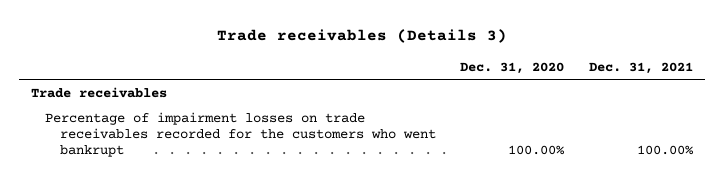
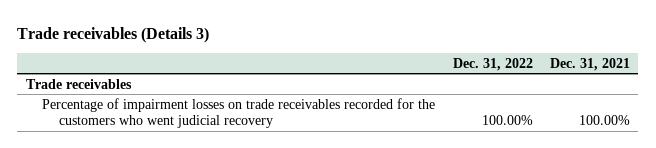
[460,61,565,74] Dec. 31, 2020 -> none
none -> [452,57,533,71] Dec. 31, 2022
[45,111,436,157] Percentage of impairment losses on trade receivables recorded for the customers who went bankrupt -> [42,97,436,129] Percentage of impairment losses on trade receivables recorded for the customers who went judicial recovery

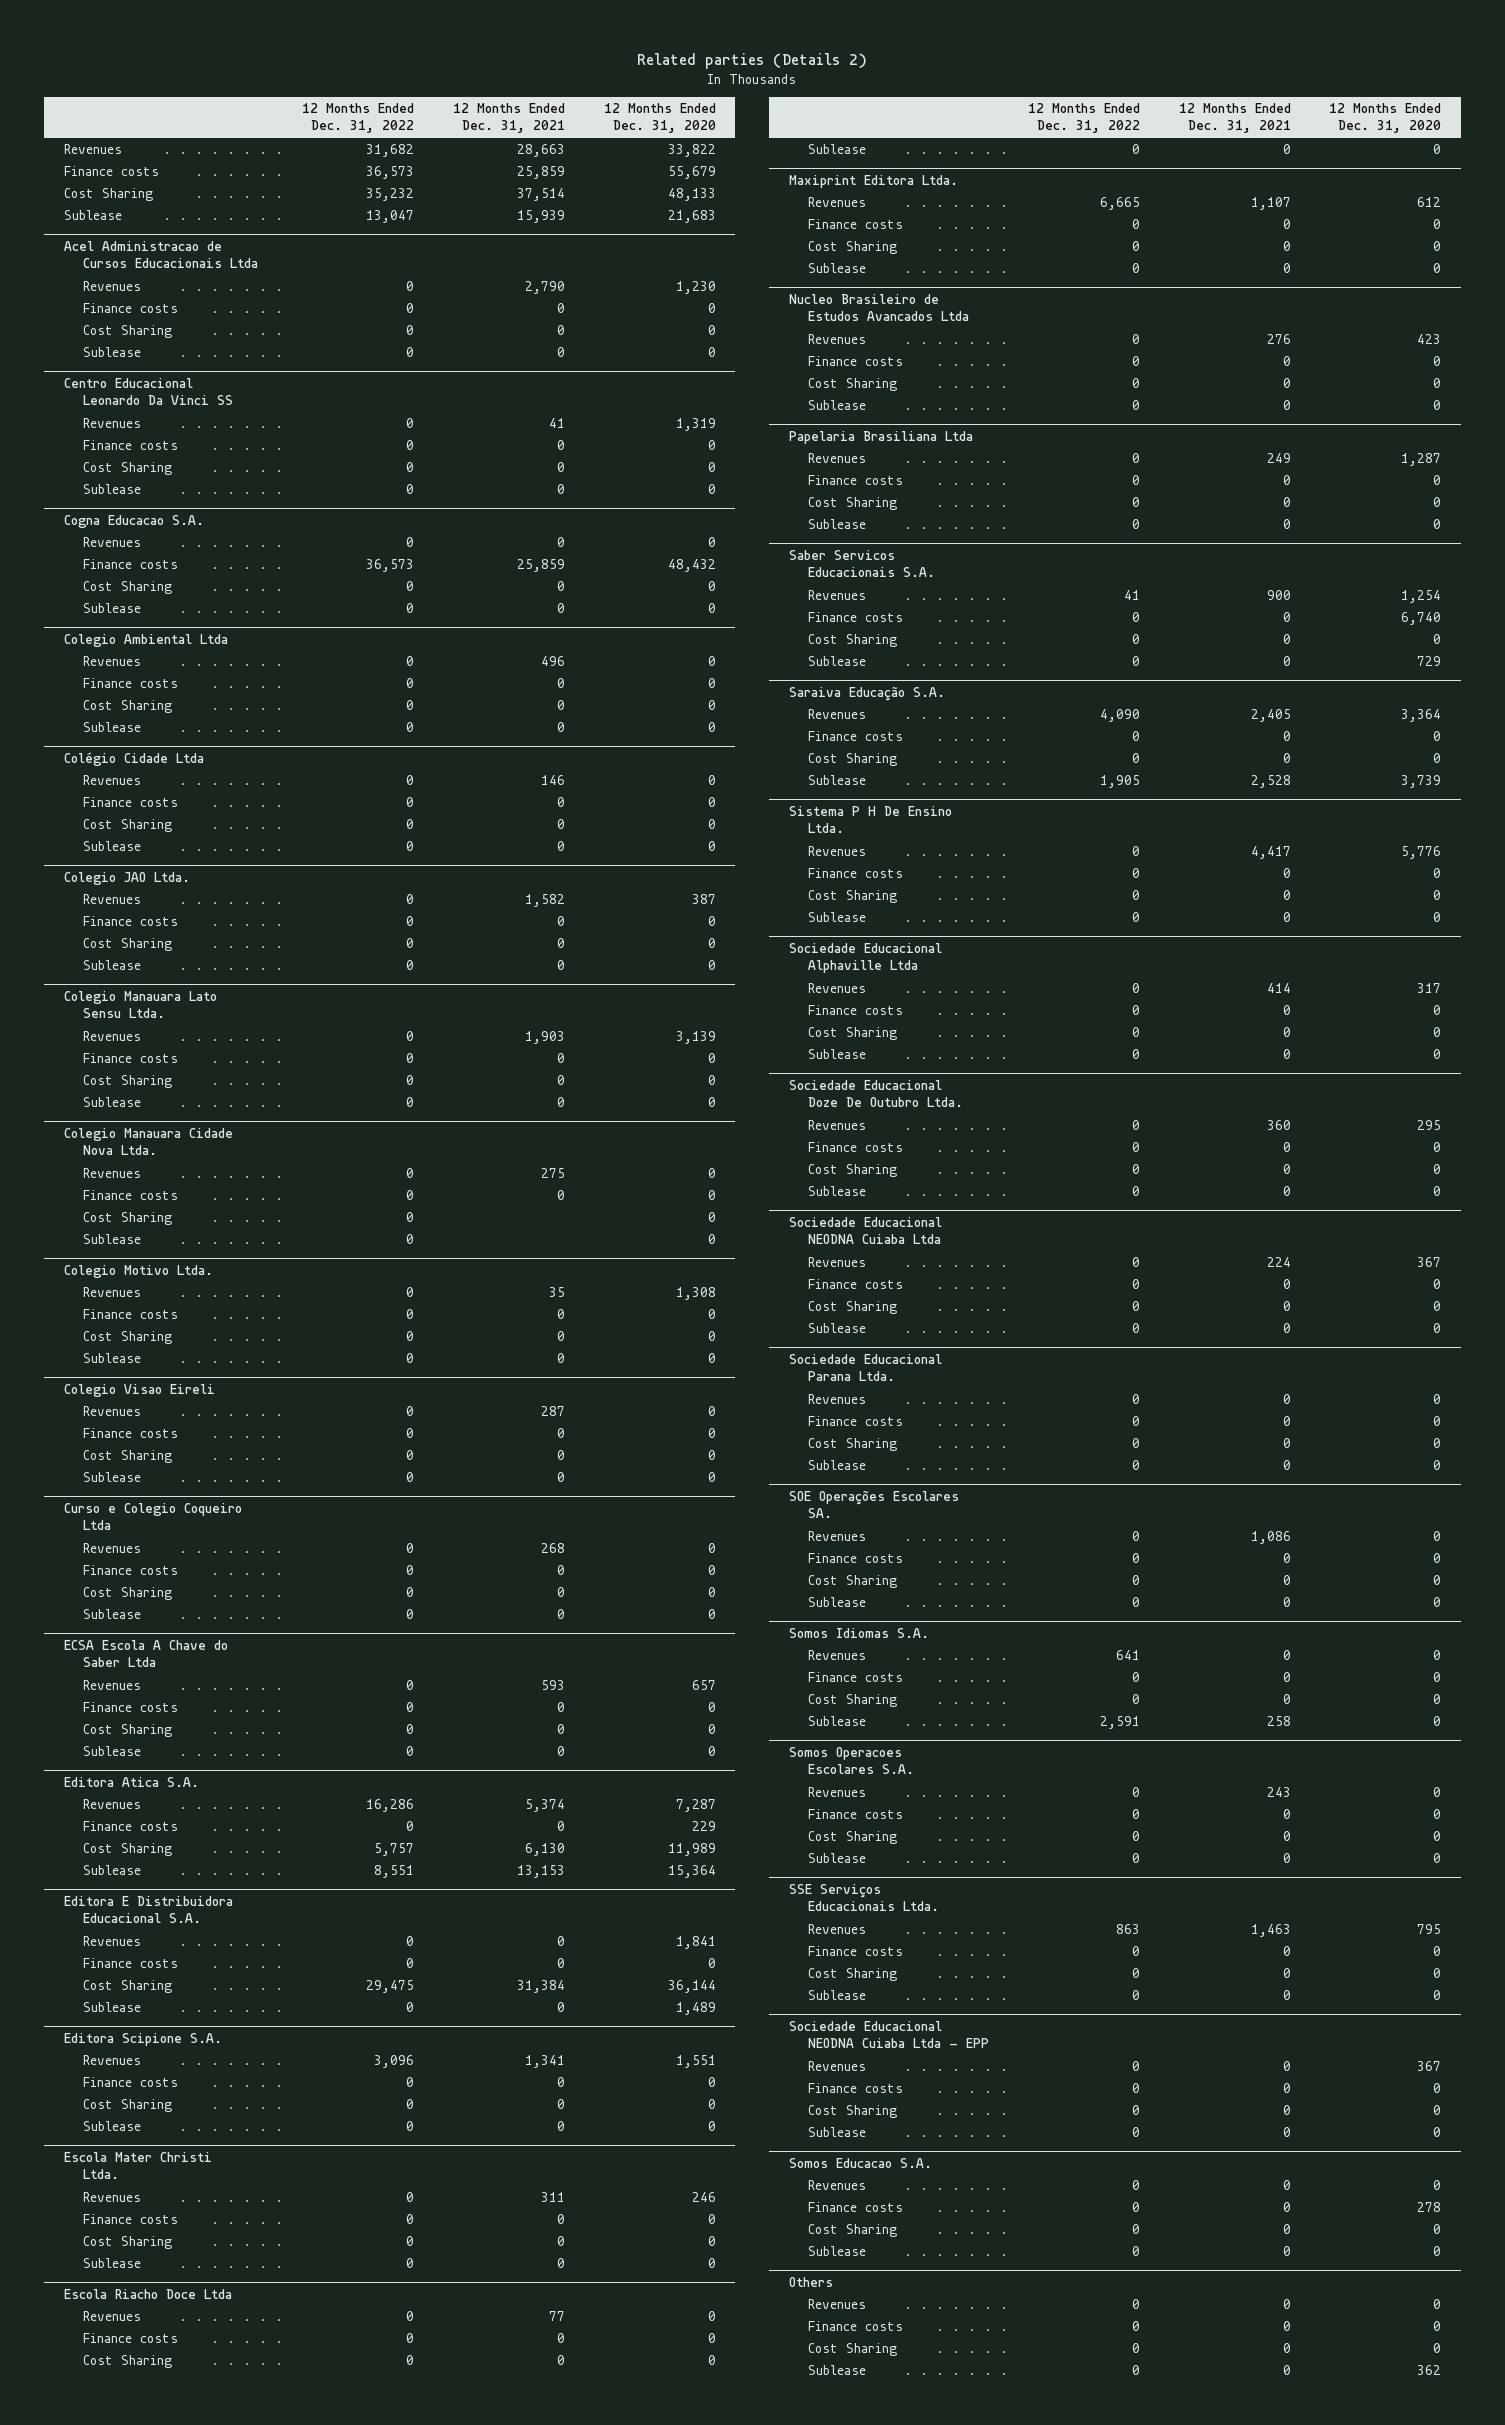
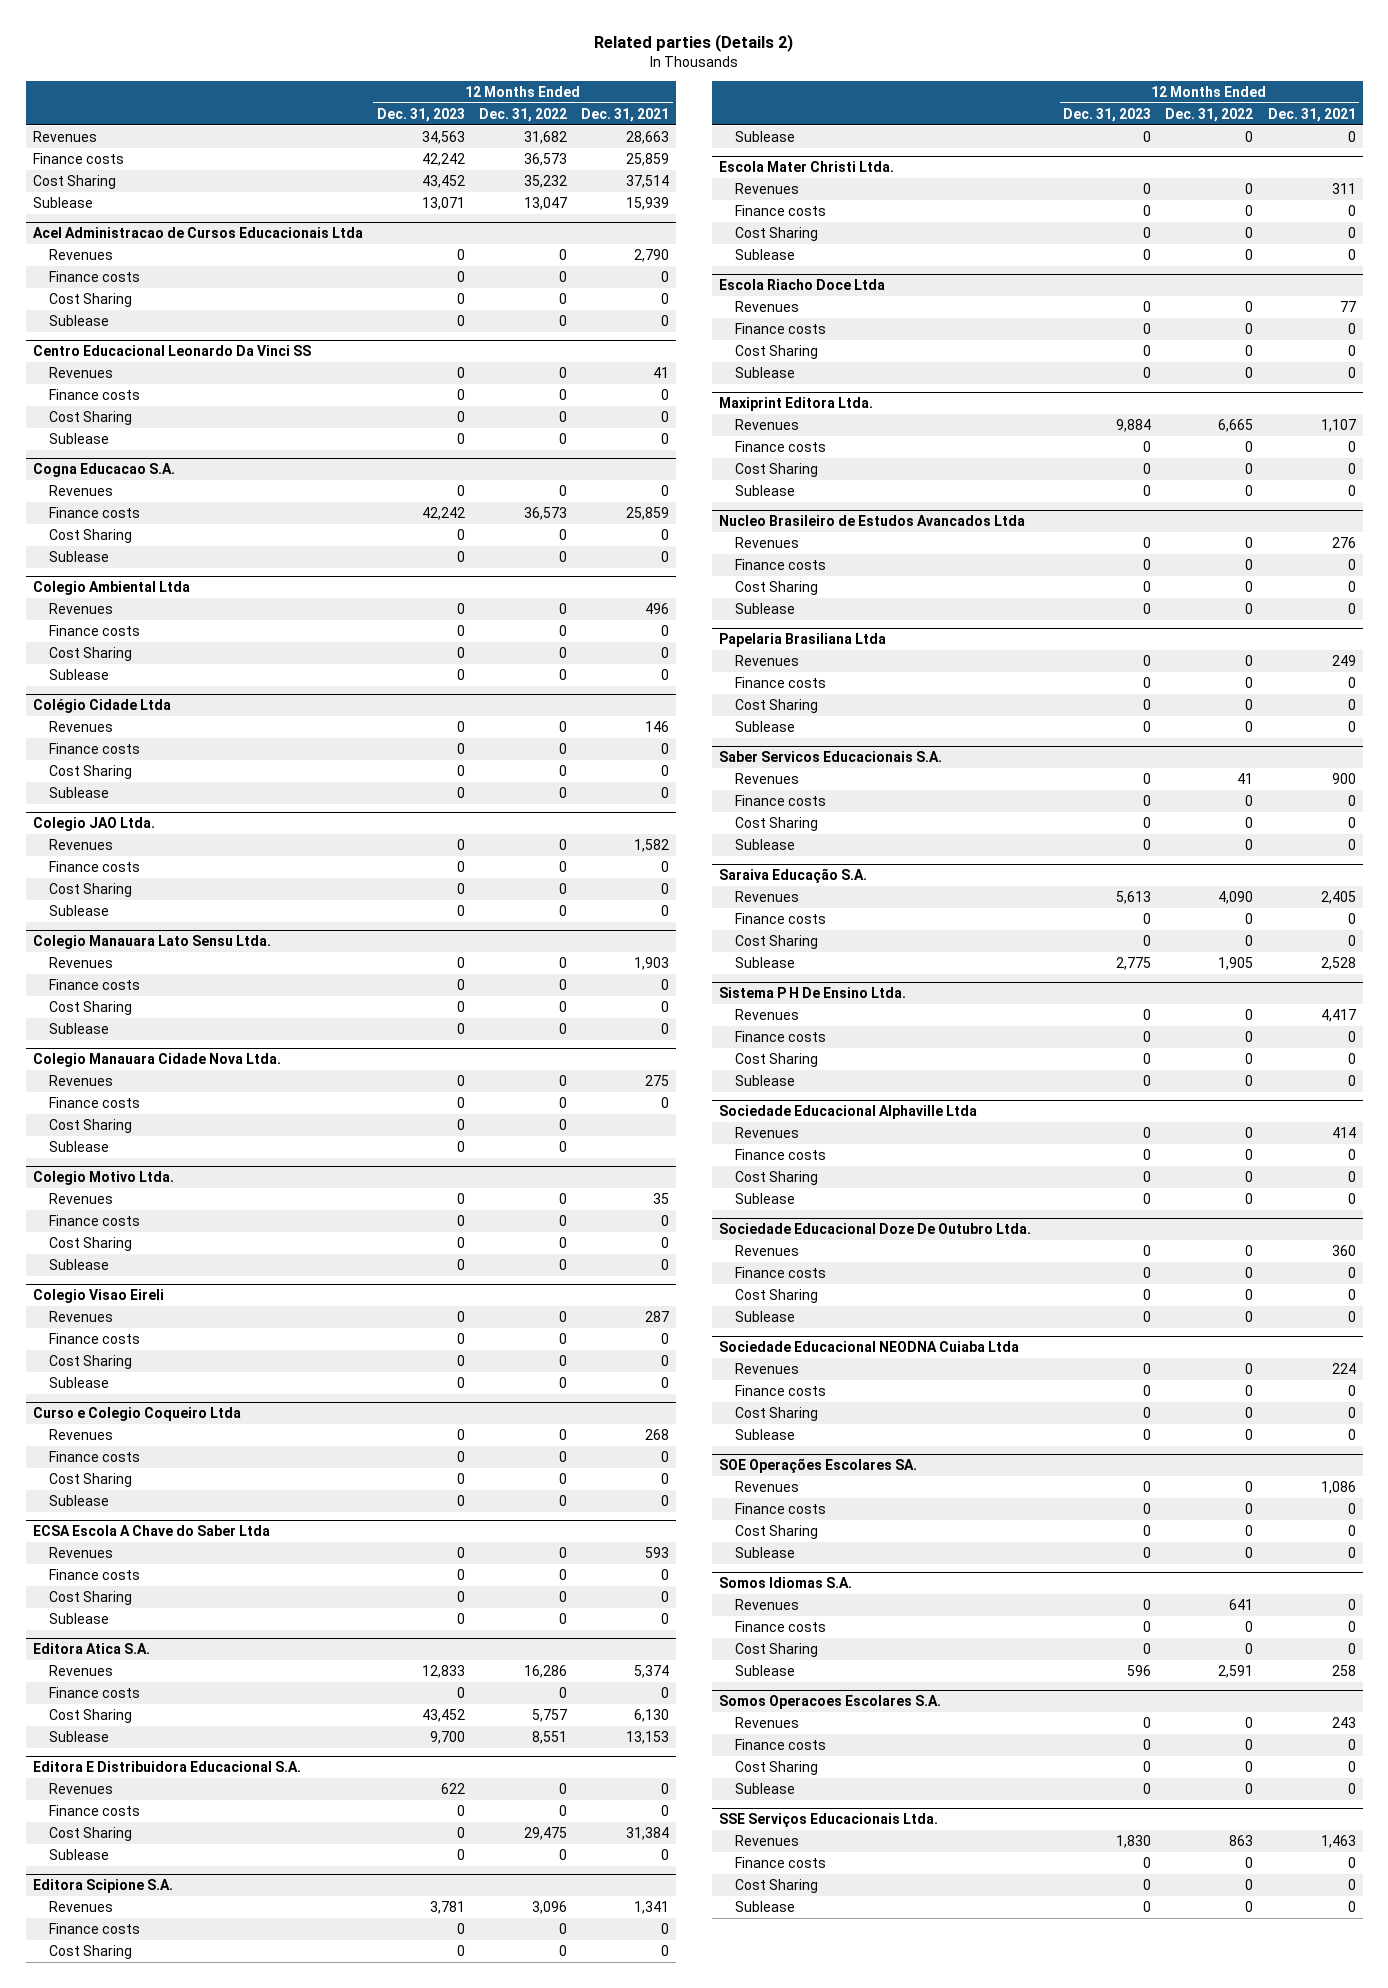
[604,103,717,134] 12 Months Ended Dec. 31, 2020 -> none
none -> [376,107,465,122] Dec. 31, 2023
[788,1353,942,1382] Sociedade Educacional Parana Ltda. -> none
[807,1393,866,1404] Revenues -> none
[807,1415,903,1426] Finance costs -> none
[807,1437,897,1451] Cost Sharing -> none
[807,1459,866,1470] Sublease -> none
[788,2020,989,2049] Sociedade Educacional NEODNA Cuiaba Ltda - EPP -> none
[807,2060,866,2071] Revenues -> none
[807,2082,903,2093] Finance costs -> none
[807,2104,897,2118] Cost Sharing -> none
[807,2126,866,2137] Sublease -> none
[788,2157,932,2168] Somos Educacao S.A. -> none
[807,2179,866,2190] Revenues -> none
[807,2201,903,2212] Finance costs -> none
[807,2223,897,2237] Cost Sharing -> none
[807,2245,866,2256] Sublease -> none
[788,2276,833,2287] Others -> none
[807,2298,866,2309] Revenues -> none
[807,2320,903,2331] Finance costs -> none
[807,2342,897,2356] Cost Sharing -> none
[807,2364,866,2375] Sublease -> none

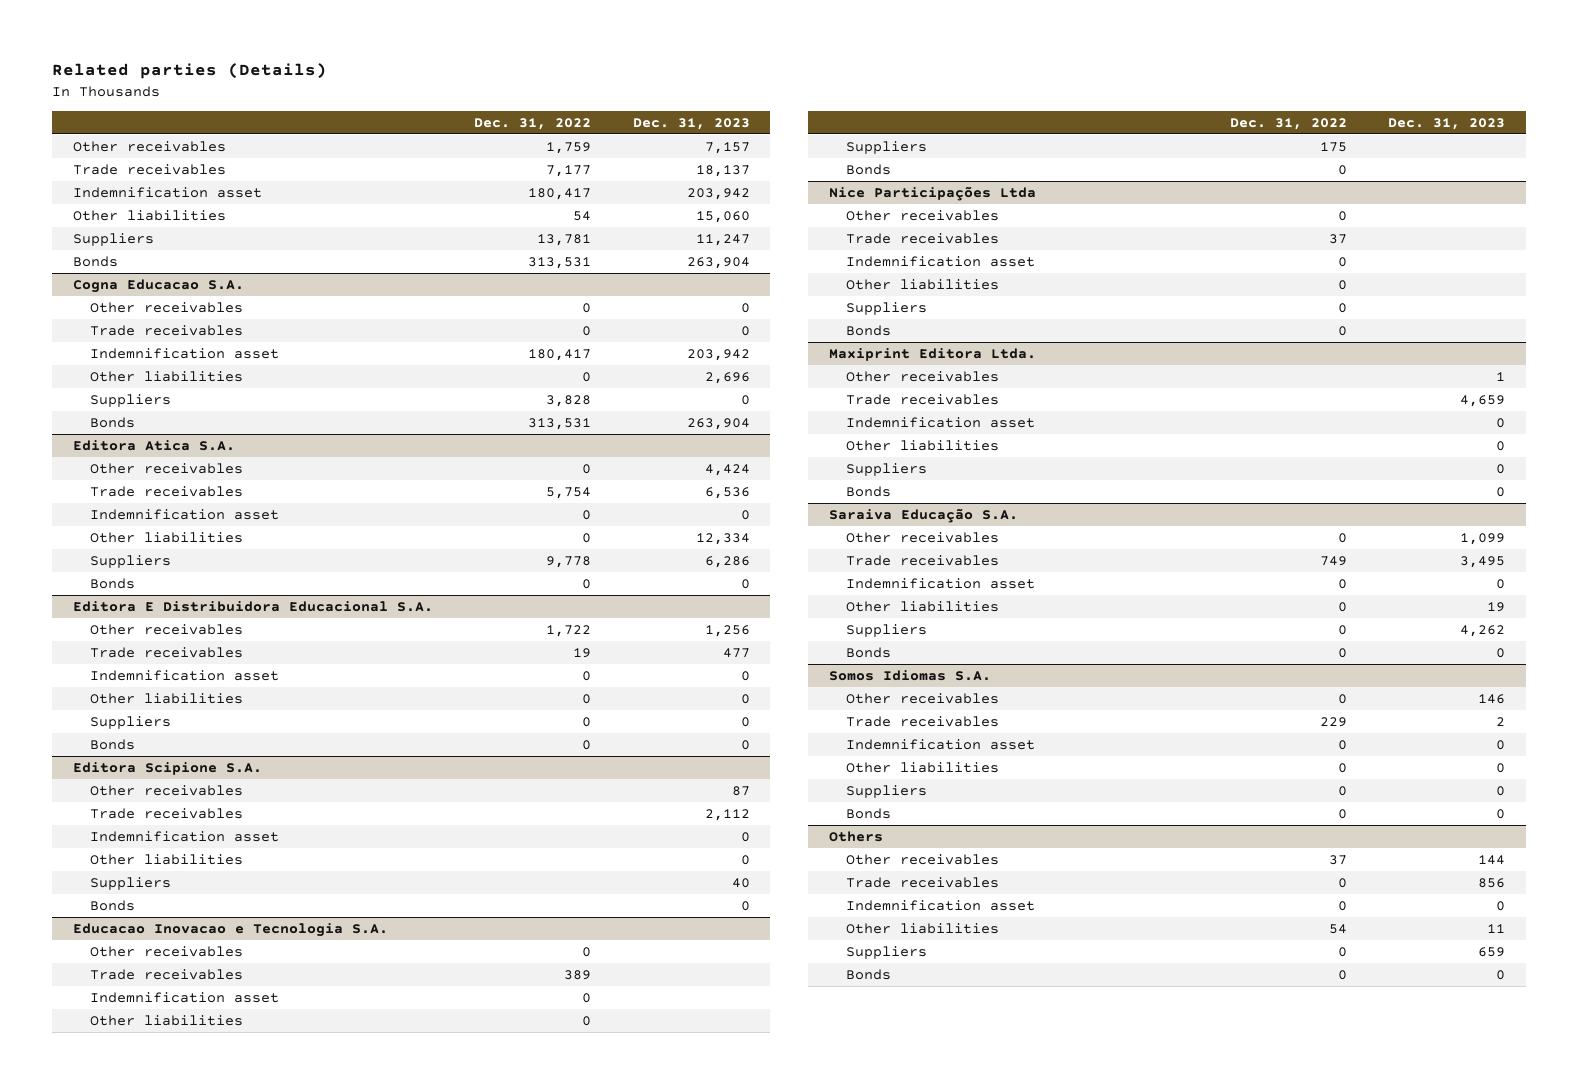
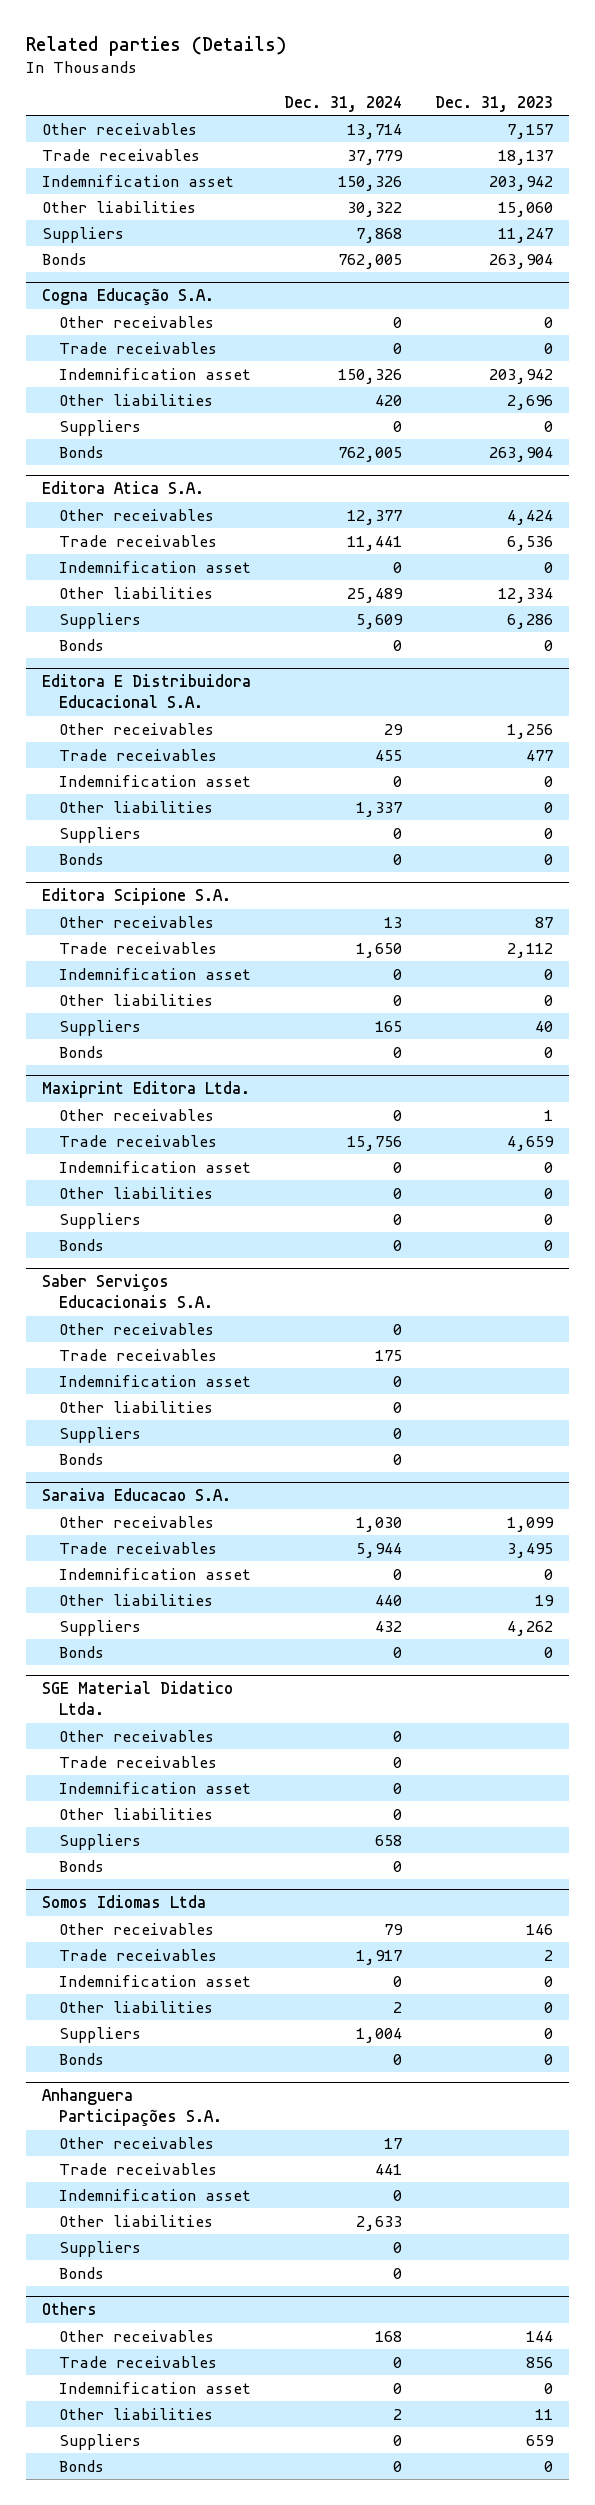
[474,117,592,130] Dec. 31, 2022 -> none
none -> [283,95,402,112] Dec. 31, 2024
[72,278,244,293] Cogna Educacao S.A. -> [41,288,214,306] Cogna Educação S.A.
[72,922,388,937] Educacao Inovacao e Tecnologia S.A. -> none
[90,945,244,957] Other receivables -> none
[90,968,244,980] Trade receivables -> none
[90,991,280,1003] Indemnification asset -> none
[90,1014,244,1026] Other liabilities -> none
[845,140,927,154] Suppliers -> none
[845,163,891,175] Bonds -> none
[828,185,1036,201] Nice Participações Ltda -> none
[845,209,999,221] Other receivables -> none
[845,232,999,244] Trade receivables -> none
[845,255,1035,267] Indemnification asset -> none
[845,278,999,290] Other liabilities -> none
[845,301,927,315] Suppliers -> none
[845,324,891,336] Bonds -> none
none -> [41,1274,213,1309] Saber Serviços Educacionais S.A.
none -> [58,1322,214,1335] Other receivables
none -> [58,1348,217,1361] Trade receivables
none -> [58,1374,251,1387] Indemnification asset
none -> [58,1400,213,1413] Other liabilities
none -> [58,1426,141,1443] Suppliers
none -> [58,1452,104,1465] Bonds
[828,507,1018,523] Saraiva Educação S.A. -> [41,1488,231,1502] Saraiva Educacao S.A.
none -> [41,1681,233,1716] SGE Material Didatico Ltda.
none -> [58,1729,214,1742] Other receivables
none -> [58,1755,217,1768] Trade receivables
none -> [58,1781,251,1794] Indemnification asset
none -> [58,1807,213,1820] Other liabilities
none -> [58,1833,141,1850] Suppliers
none -> [58,1859,104,1872] Bonds
[828,669,991,681] Somos Idiomas S.A. -> [41,1895,206,1909] Somos Idiomas Ltda
none -> [41,2088,222,2127] Anhanguera Participações S.A.
none -> [58,2136,214,2149] Other receivables
none -> [58,2162,217,2175] Trade receivables
none -> [58,2188,251,2201] Indemnification asset
none -> [58,2214,213,2227] Other liabilities
none -> [58,2240,141,2257] Suppliers
none -> [58,2266,104,2279] Bonds

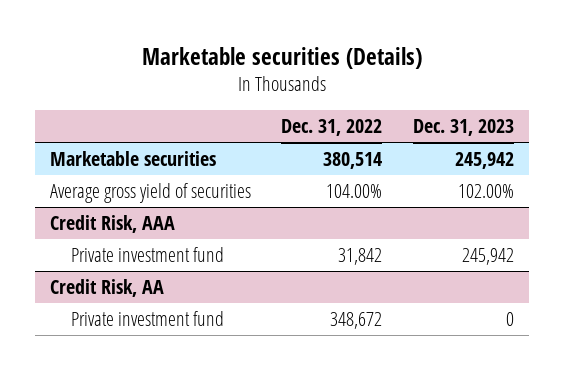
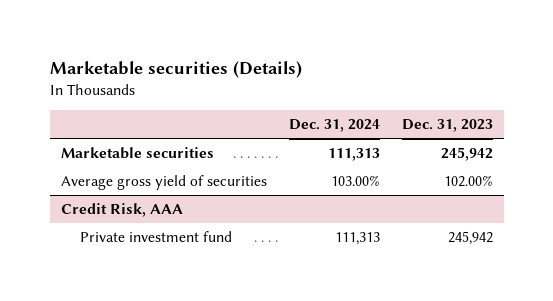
[281,119,383,137] Dec. 31, 2022 -> none
none -> [288,119,380,133] Dec. 31, 2024
[49,278,164,297] Credit Risk, AA -> none
[70,310,224,326] Private investment fund -> none

